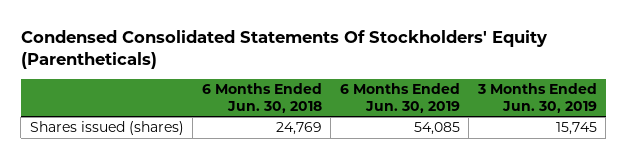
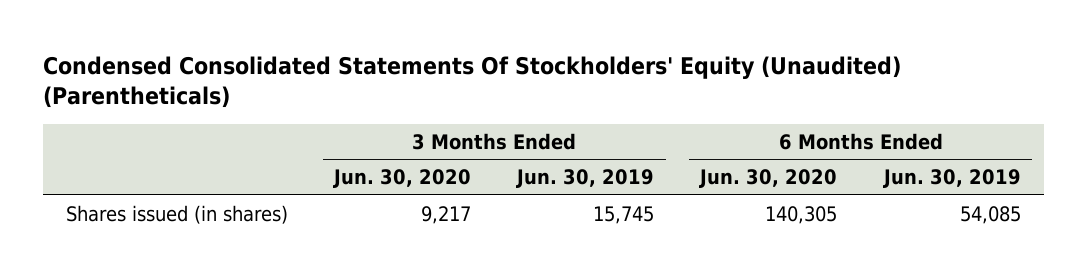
[20,29,547,69] Condensed Consolidated Statements Of Stockholders' Equity (Parentheticals) -> [42,55,901,109] Condensed Consolidated Statements Of Stockholders' Equity (Unaudited) (Parentheticals)
[201,83,322,113] 6 Months Ended Jun. 30, 2018 -> none
none -> [333,169,472,189] Jun. 30, 2020
none -> [699,169,838,189] Jun. 30, 2020
[29,121,184,136] Shares issued (shares) -> [66,204,289,224] Shares issued (in shares)

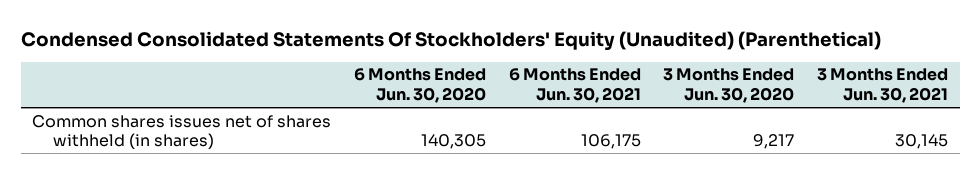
[42,55,901,109] Condensed Consolidated Statements Of Stockholders' Equity (Unaudited) (Parentheticals) -> [20,30,881,51] Condensed Consolidated Statements Of Stockholders' Equity (Unaudited) (Parenthetical)
[516,169,655,189] Jun. 30, 2019 -> none
[882,169,1021,189] Jun. 30, 2019 -> none
none -> [508,68,641,104] 6 Months Ended Jun. 30, 2021
none -> [817,68,949,104] 3 Months Ended Jun. 30, 2021
[66,204,289,224] Shares issued (in shares) -> [32,114,332,150] Common shares issues net of shares withheld (in shares)

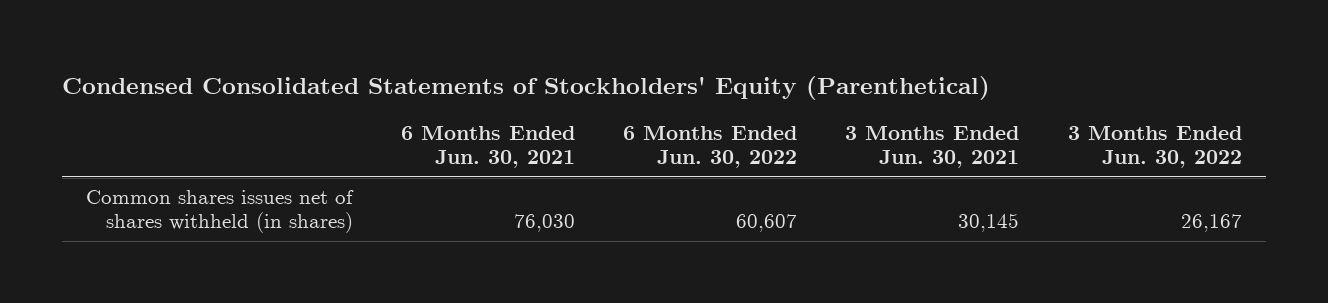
[20,30,881,51] Condensed Consolidated Statements Of Stockholders' Equity (Unaudited) (Parenthetical) -> [62,75,991,100] Condensed Consolidated Statements of Stockholders' Equity (Parenthetical)
[353,68,486,104] 6 Months Ended Jun. 30, 2020 -> none
[663,68,795,104] 3 Months Ended Jun. 30, 2020 -> none
none -> [623,126,798,169] 6 Months Ended Jun. 30, 2022
none -> [1067,126,1242,169] 3 Months Ended Jun. 30, 2022
[580,134,641,150] 106,175 -> [513,214,575,233] 76,030

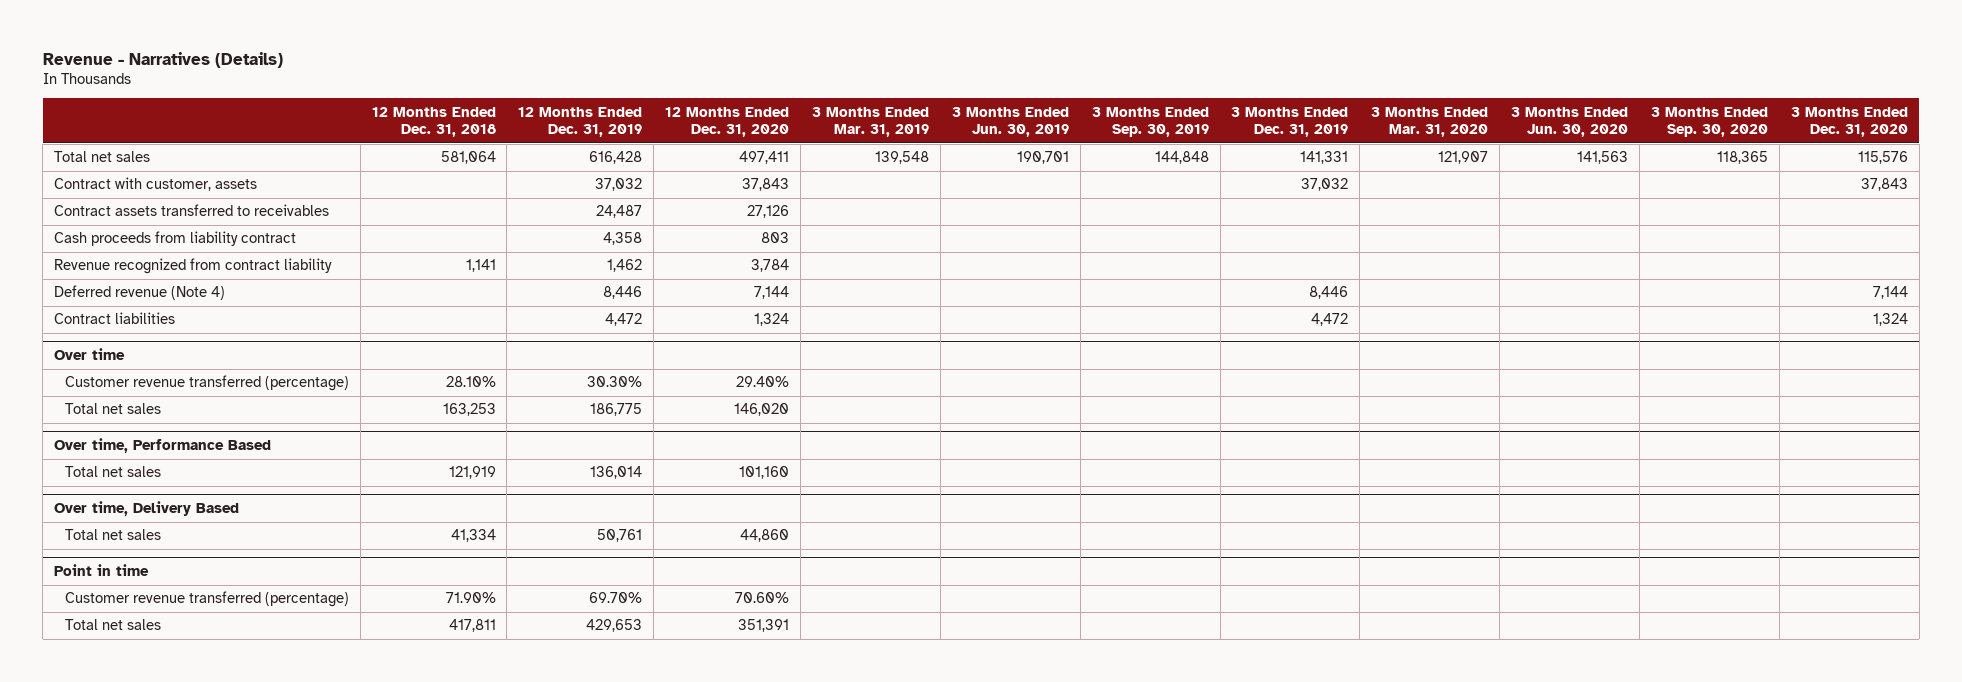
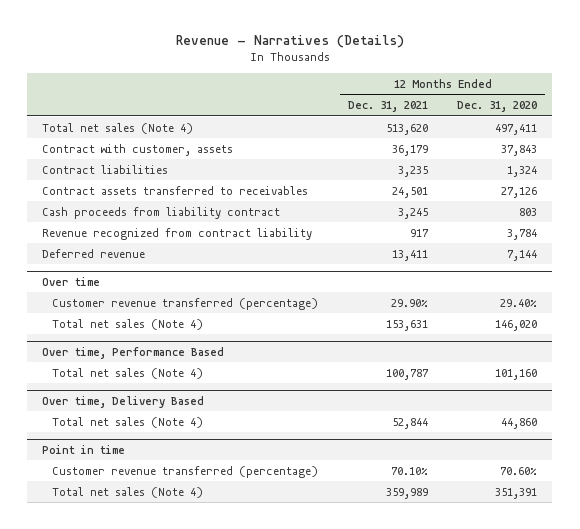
[371,106,496,138] 12 Months Ended Dec. 31, 2018 -> none
[518,106,643,138] 12 Months Ended Dec. 31, 2019 -> none
[812,106,930,138] 3 Months Ended Mar. 31, 2019 -> none
[951,106,1069,138] 3 Months Ended Jun. 30, 2019 -> none
[1091,106,1209,138] 3 Months Ended Sep. 30, 2019 -> none
[1231,106,1349,138] 3 Months Ended Dec. 31, 2019 -> none
[1371,106,1489,138] 3 Months Ended Mar. 31, 2020 -> none
[1511,106,1629,138] 3 Months Ended Jun. 30, 2020 -> none
[1650,106,1768,138] 3 Months Ended Sep. 30, 2020 -> none
[1790,106,1908,138] 3 Months Ended Dec. 31, 2020 -> none
none -> [347,101,428,113] Dec. 31, 2021
[54,151,151,163] Total net sales -> [42,122,194,134] Total net sales (Note 4)
[54,312,176,325] Contract liabilities -> [42,164,169,174] Contract liabilities
[54,285,226,301] Deferred revenue (Note 4) -> [42,248,146,258] Deferred revenue
[64,403,161,415] Total net sales -> [51,318,203,330] Total net sales (Note 4)
[64,466,161,478] Total net sales -> [51,367,203,379] Total net sales (Note 4)
[64,529,161,541] Total net sales -> [51,416,203,428] Total net sales (Note 4)
[64,619,161,631] Total net sales -> [51,486,203,498] Total net sales (Note 4)

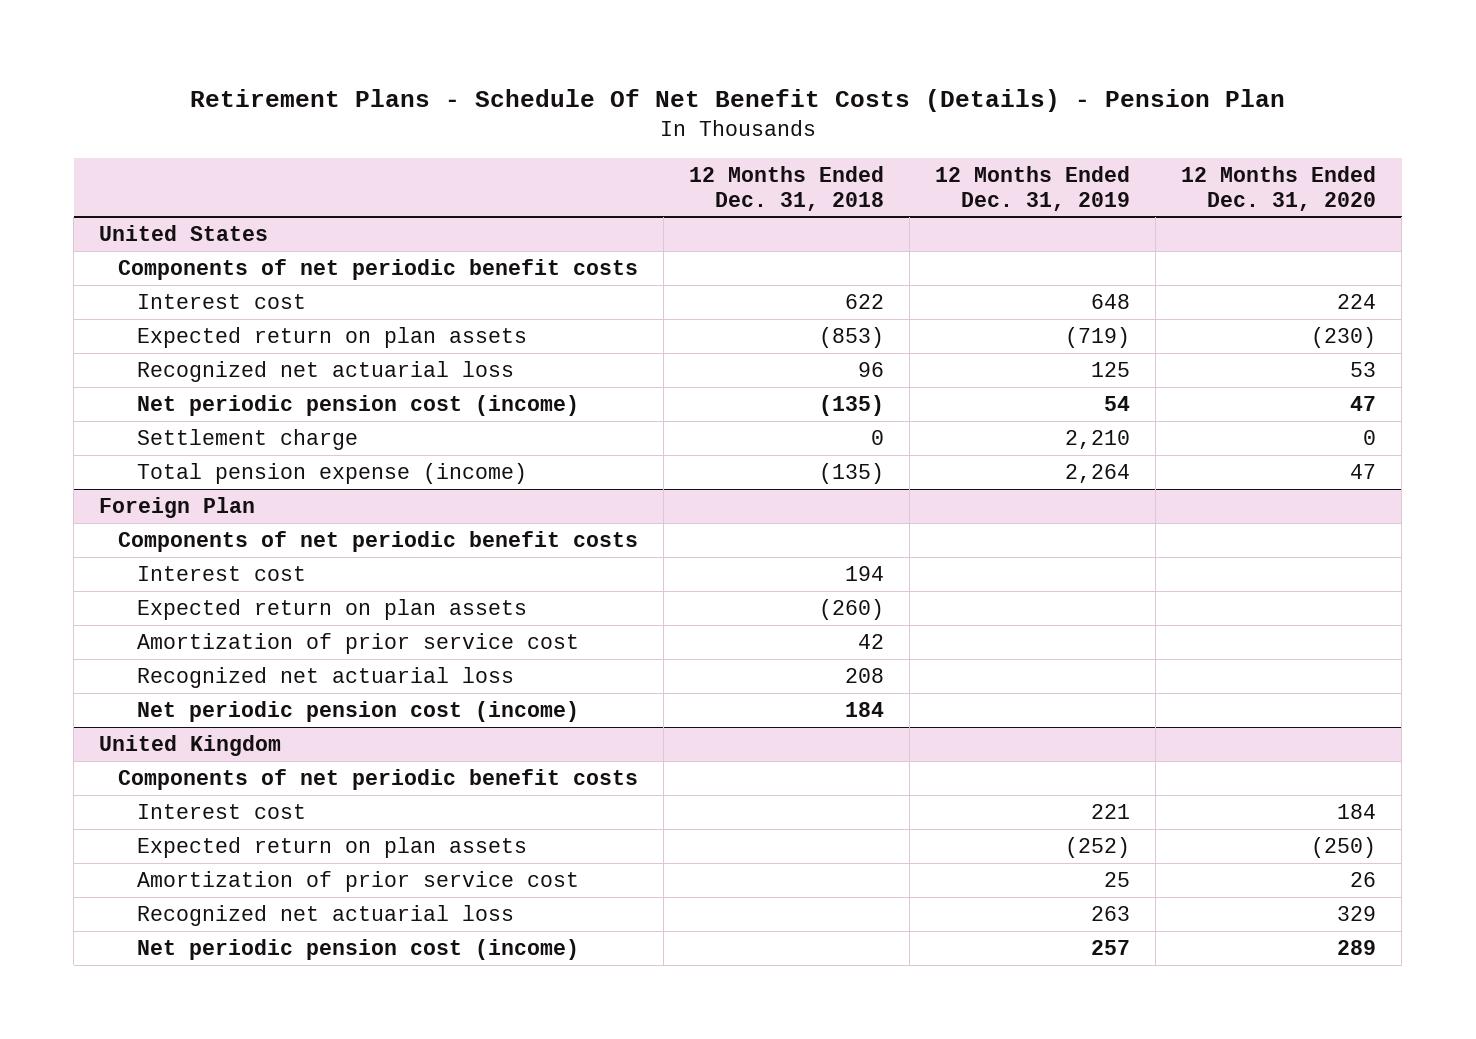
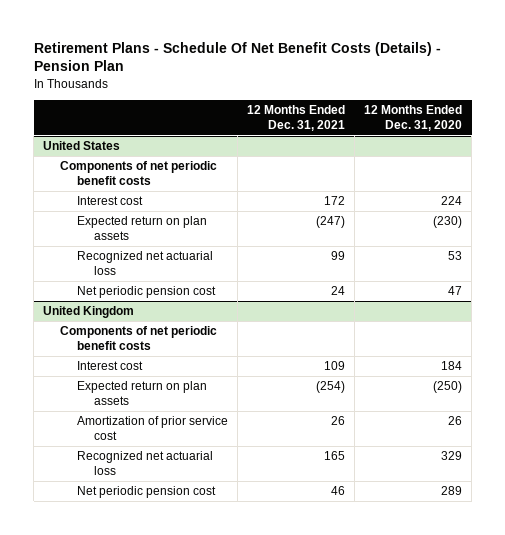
[689,165,885,211] 12 Months Ended Dec. 31, 2018 -> none
[935,165,1131,211] 12 Months Ended Dec. 31, 2019 -> none
none -> [247,105,346,132] 12 Months Ended Dec. 31, 2021
[137,428,359,450] Settlement charge -> none
[137,462,528,484] Total pension expense (income) -> none
[99,496,256,518] Foreign Plan -> none
[118,530,639,552] Components of net periodic benefit costs -> none
[137,565,307,581] Interest cost -> none
[137,598,528,620] Expected return on plan assets -> none
[137,632,580,654] Amortization of prior service cost -> none
[137,666,515,688] Recognized net actuarial loss -> none
[137,700,580,722] Net periodic pension cost (income) -> none
[137,394,580,416] Net periodic pension cost (income) -> [77,286,217,299] Net periodic pension cost
[137,938,580,960] Net periodic pension cost (income) -> [77,486,217,499] Net periodic pension cost

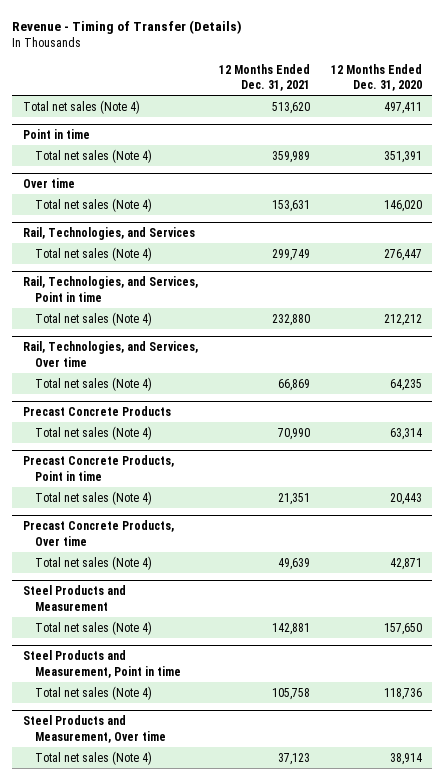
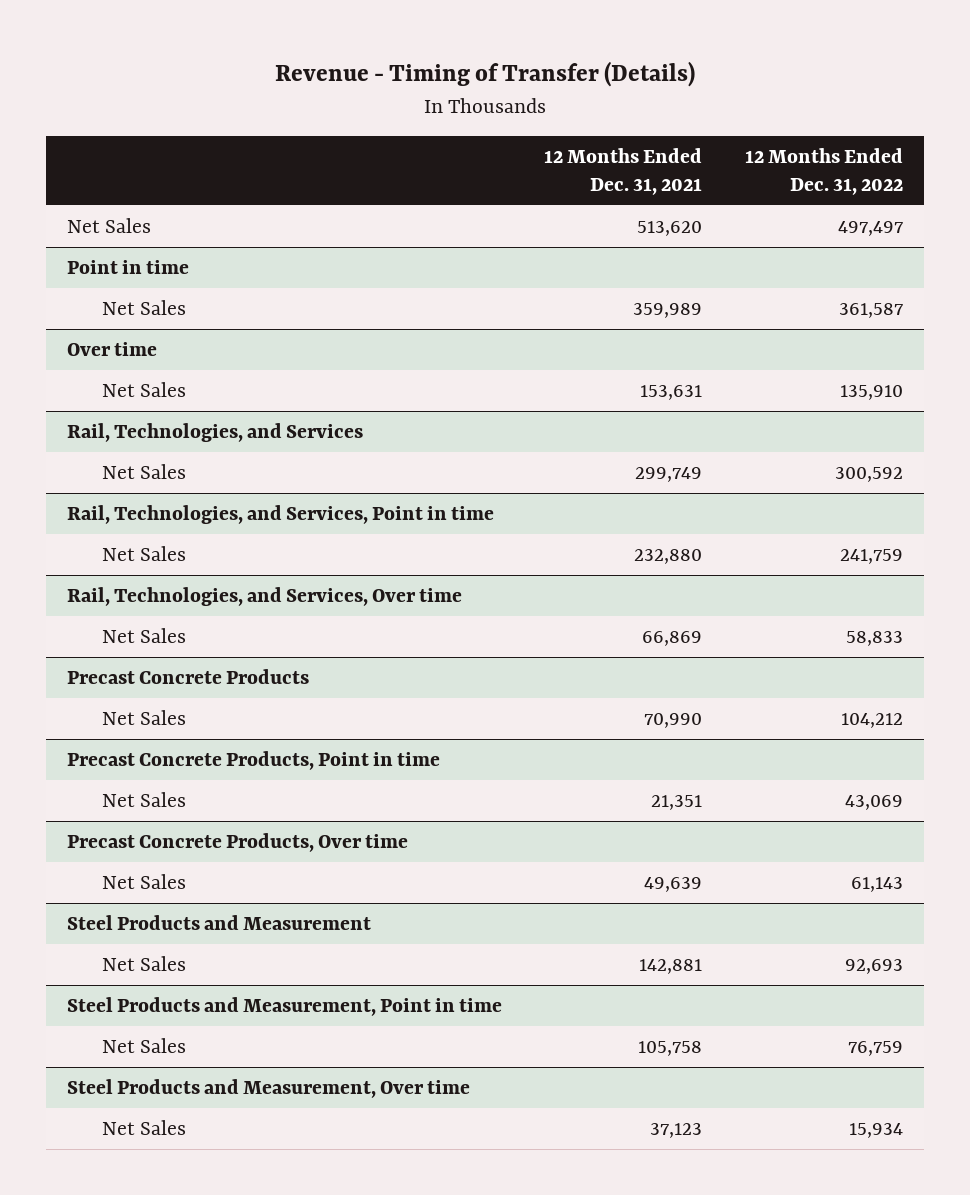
[330,63,422,91] 12 Months Ended Dec. 31, 2020 -> none
none -> [744,147,903,195] 12 Months Ended Dec. 31, 2022
[22,99,140,114] Total net sales (Note 4) -> [66,218,151,234] Net Sales
[34,148,152,163] Total net sales (Note 4) -> [101,300,186,316] Net Sales
[34,197,152,212] Total net sales (Note 4) -> [101,382,186,398] Net Sales
[34,246,152,261] Total net sales (Note 4) -> [101,464,186,480] Net Sales
[34,311,152,326] Total net sales (Note 4) -> [101,546,186,562] Net Sales
[34,376,152,391] Total net sales (Note 4) -> [101,628,186,644] Net Sales
[34,425,152,440] Total net sales (Note 4) -> [101,710,186,726] Net Sales
[34,490,152,505] Total net sales (Note 4) -> [101,792,186,808] Net Sales
[34,555,152,570] Total net sales (Note 4) -> [101,874,186,890] Net Sales
[34,620,152,635] Total net sales (Note 4) -> [101,956,186,972] Net Sales
[34,685,152,700] Total net sales (Note 4) -> [101,1038,186,1054] Net Sales
[34,750,152,765] Total net sales (Note 4) -> [101,1120,186,1136] Net Sales

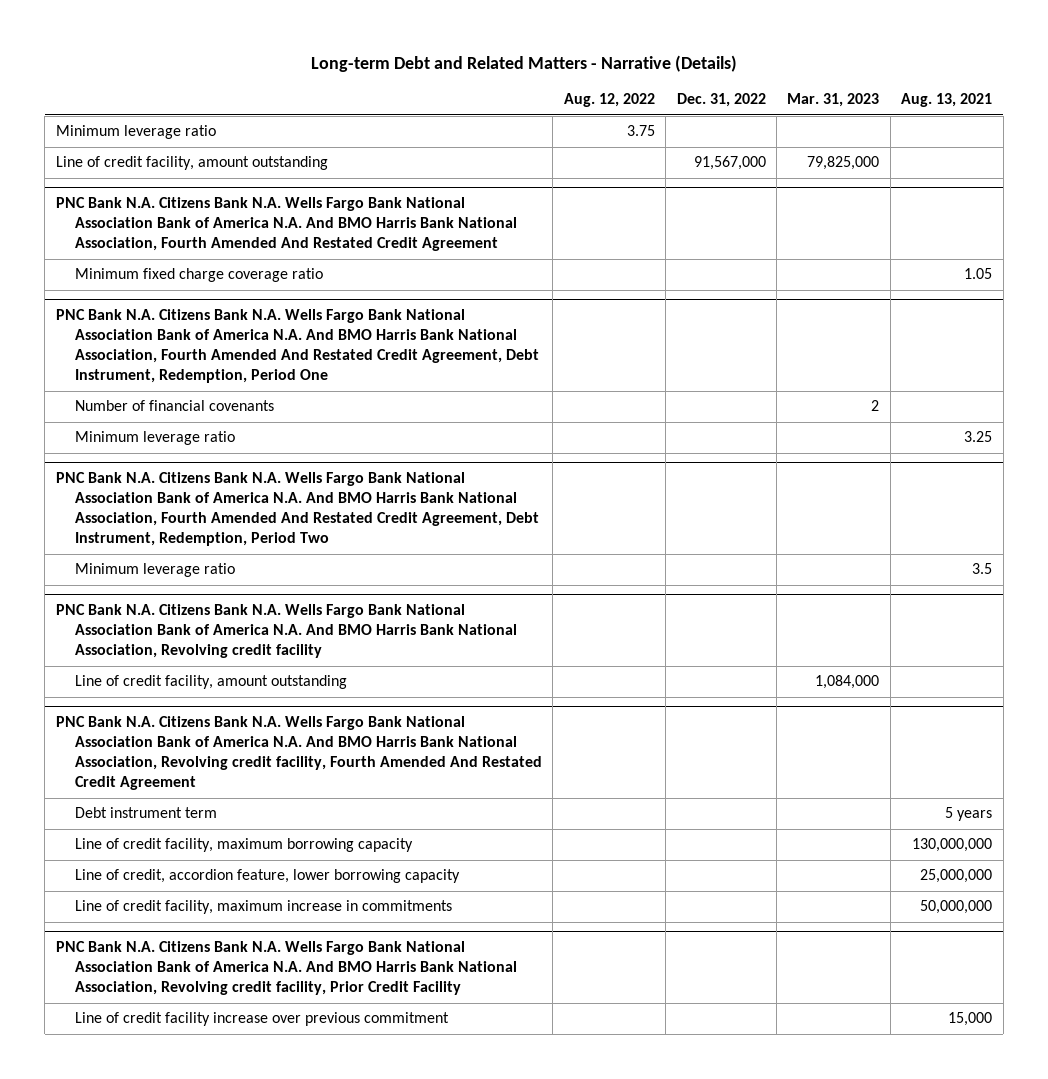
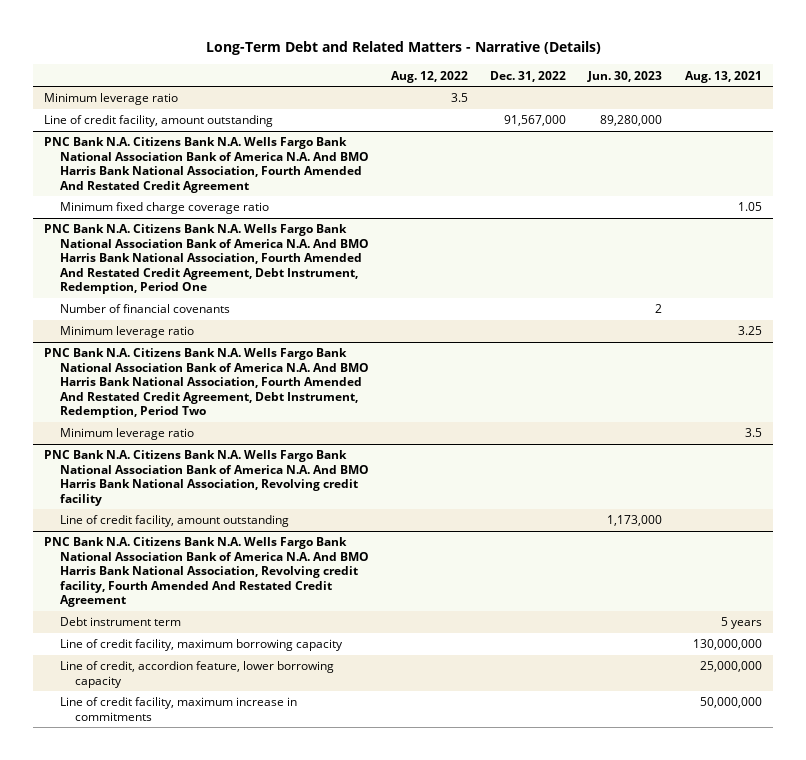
[311,54,738,72] Long-term Debt and Related Matters - Narrative (Details) -> [206,41,602,56] Long-Term Debt and Related Matters - Narrative (Details)
[787,93,880,108] Mar. 31, 2023 -> none
none -> [587,70,663,82] Jun. 30, 2023
[626,125,655,137] 3.75 -> [450,93,468,103] 3.5
[55,941,517,996] PNC Bank N.A. Citizens Bank N.A. Wells Fargo Bank National Association Bank of America N.A. And BMO Harris Bank National Association, Revolving credit facility, Prior Credit Facility -> none
[74,1012,449,1027] Line of credit facility increase over previous commitment -> none

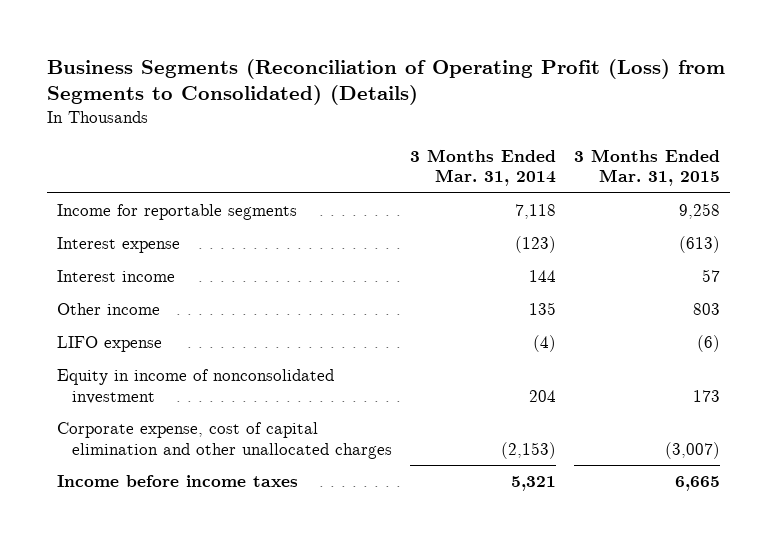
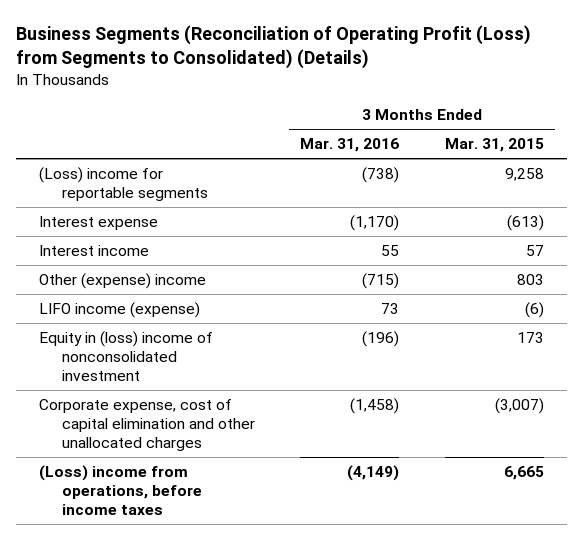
[410,149,557,187] 3 Months Ended Mar. 31, 2014 -> none
none -> [300,138,400,153] Mar. 31, 2016
[56,204,297,221] Income for reportable segments -> [38,166,208,201] (Loss) income for reportable segments
[56,303,160,316] Other income -> [38,272,206,289] Other (expense) income
[56,336,162,353] LIFO expense -> [38,301,200,318] LIFO income (expense)
[56,369,334,404] Equity in income of nonconsolidated investment -> [38,330,213,381] Equity in (loss) income of nonconsolidated investment
[56,475,298,488] Income before income taxes -> [38,464,202,515] (Loss) income from operations, before income taxes

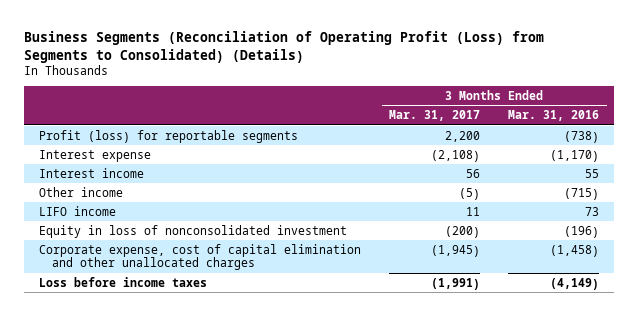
[444,138,544,153] Mar. 31, 2015 -> none
none -> [388,110,480,122] Mar. 31, 2017
[38,166,208,201] (Loss) income for reportable segments -> [38,129,298,143] Profit (loss) for reportable segments
[38,272,206,289] Other (expense) income -> [38,186,123,197] Other income
[38,301,200,318] LIFO income (expense) -> [38,205,116,216] LIFO income
[38,330,213,381] Equity in (loss) income of nonconsolidated investment -> [38,224,347,238] Equity in loss of nonconsolidated investment
[38,464,202,515] (Loss) income from operations, before income taxes -> [38,276,207,287] Loss before income taxes

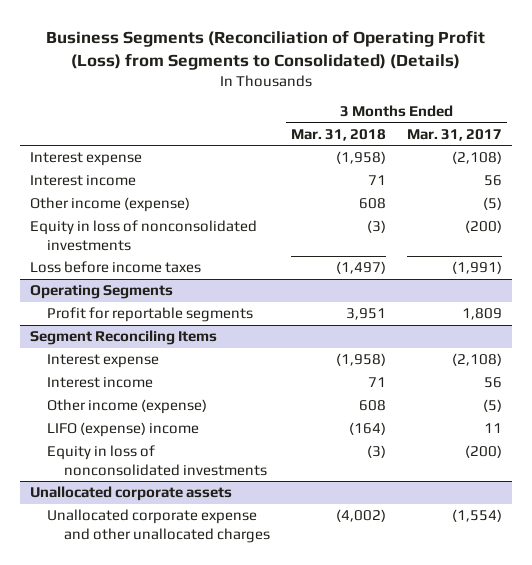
[508,110,600,122] Mar. 31, 2016 -> none
none -> [291,128,387,141] Mar. 31, 2018
[38,129,298,143] Profit (loss) for reportable segments -> none
[38,205,116,216] LIFO income -> none
[38,243,361,271] Corporate expense, cost of capital elimination and other unallocated charges -> none
[38,186,123,197] Other income -> [30,197,191,213] Other income (expense)
[38,224,347,238] Equity in loss of nonconsolidated investment -> [30,220,258,251] Equity in loss of nonconsolidated investments
none -> [30,285,174,300] Operating Segments
none -> [47,307,254,323] Profit for reportable segments
none -> [30,330,218,346] Segment Reconciling Items
none -> [47,354,160,369] Interest expense
none -> [47,377,154,389] Interest income
none -> [47,399,208,415] Other income (expense)
none -> [47,422,200,438] LIFO (expense) income
none -> [47,445,268,476] Equity in loss of nonconsolidated investments
none -> [30,486,233,502] Unallocated corporate assets
none -> [47,509,271,543] Unallocated corporate expense and other unallocated charges

